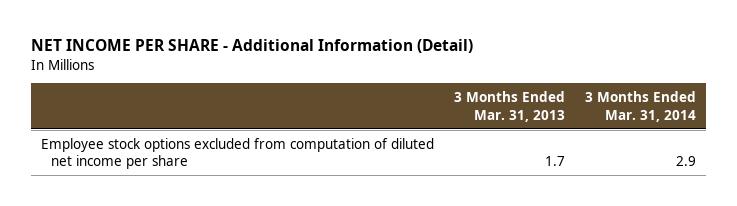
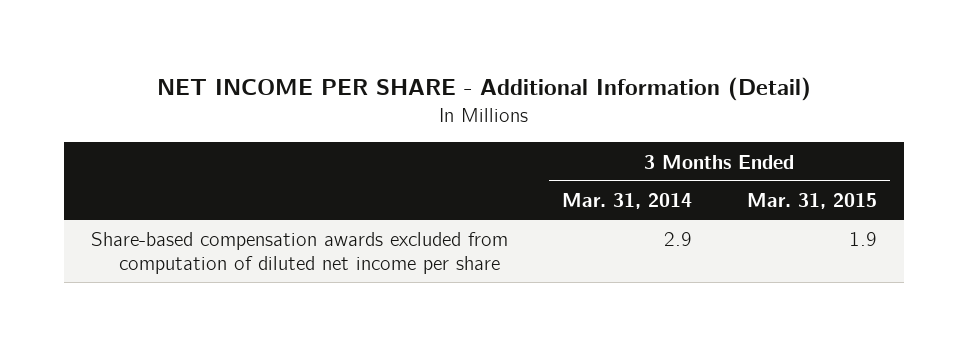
[453,91,565,122] 3 Months Ended Mar. 31, 2013 -> none
none -> [746,193,877,210] Mar. 31, 2015
[40,137,434,170] Employee stock options excluded from computation of diluted net income per share -> [91,232,509,274] Share-based compensation awards excluded from computation of diluted net income per share

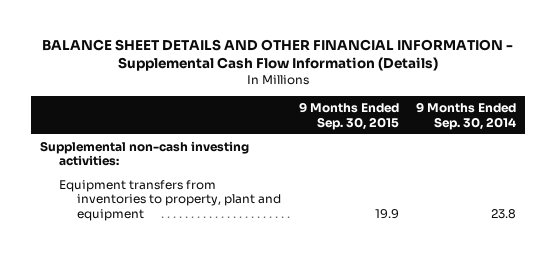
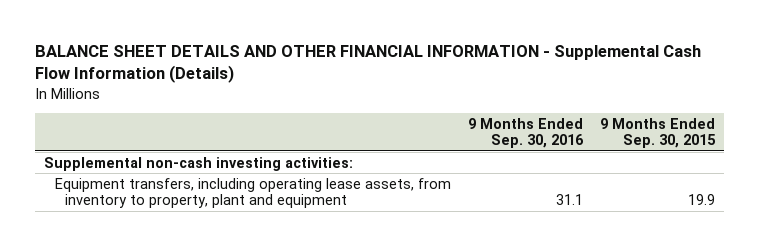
[416,102,517,130] 9 Months Ended Sep. 30, 2014 -> none
none -> [467,117,584,149] 9 Months Ended Sep. 30, 2016
[58,179,282,221] Equipment transfers from inventories to property, plant and equipment -> [54,177,451,209] Equipment transfers, including operating lease assets, from inventory to property, plant and equipment

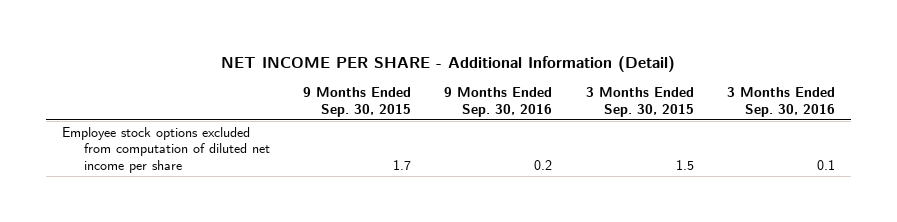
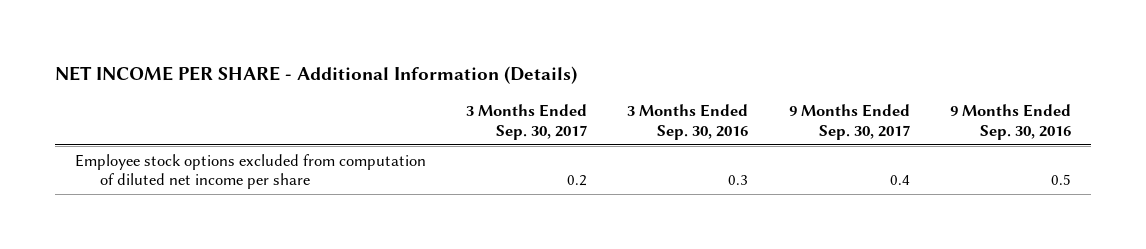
[221,55,676,72] NET INCOME PER SHARE - Additional Information (Detail) -> [55,66,578,85] NET INCOME PER SHARE - Additional Information (Details)
[303,87,412,117] 9 Months Ended Sep. 30, 2015 -> none
[585,87,694,117] 3 Months Ended Sep. 30, 2015 -> none
none -> [466,104,588,140] 3 Months Ended Sep. 30, 2017
none -> [788,104,910,140] 9 Months Ended Sep. 30, 2017
[534,159,553,170] 0.2 -> [1050,174,1071,186] 0.5
[816,159,835,170] 0.1 -> [728,175,749,186] 0.3

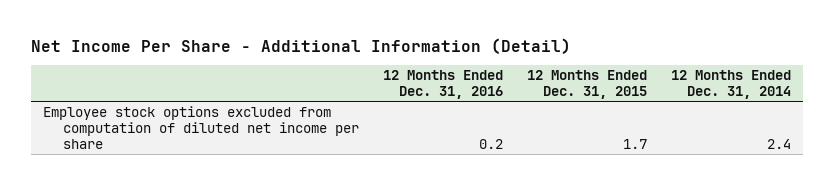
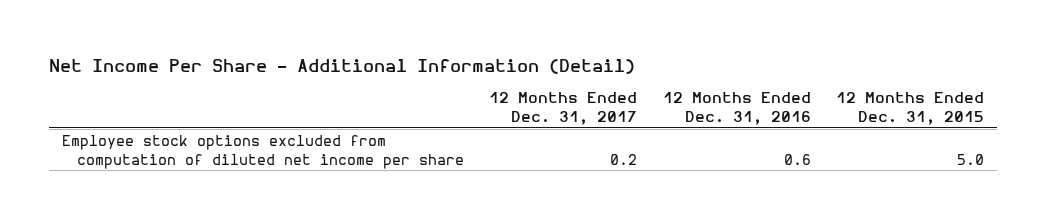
[670,69,791,99] 12 Months Ended Dec. 31, 2014 -> none
none -> [489,92,638,126] 12 Months Ended Dec. 31, 2017
[479,139,504,150] 0.2 -> [783,153,811,165] 0.6
[622,139,647,150] 1.7 -> [957,153,985,165] 5.0

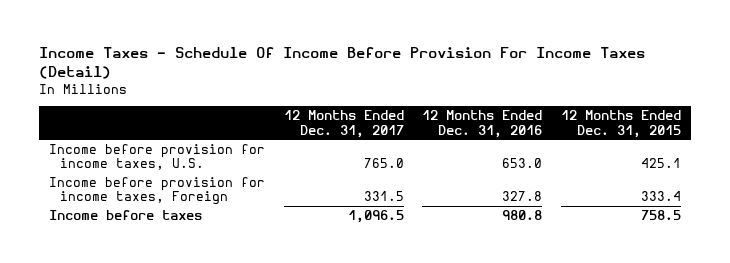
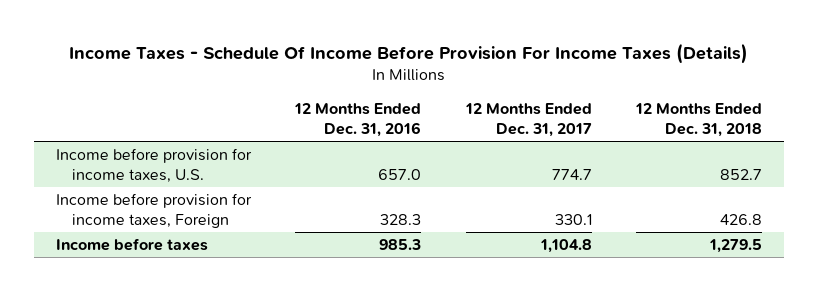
[39,47,646,80] Income Taxes - Schedule Of Income Before Provision For Income Taxes (Detail) -> [69,42,749,64] Income Taxes - Schedule Of Income Before Provision For Income Taxes (Details)
[561,110,682,138] 12 Months Ended Dec. 31, 2015 -> none
none -> [634,102,762,137] 12 Months Ended Dec. 31, 2018
[363,158,404,169] 765.0 -> [551,169,592,181] 774.7
[502,158,543,169] 653.0 -> [378,169,422,181] 657.0
[363,191,404,202] 331.5 -> [554,214,592,226] 330.1
[502,191,543,202] 327.8 -> [380,214,422,226] 328.3
[347,209,404,223] 1,096.5 -> [539,238,592,253] 1,104.8
[502,209,543,220] 980.8 -> [379,238,422,250] 985.3

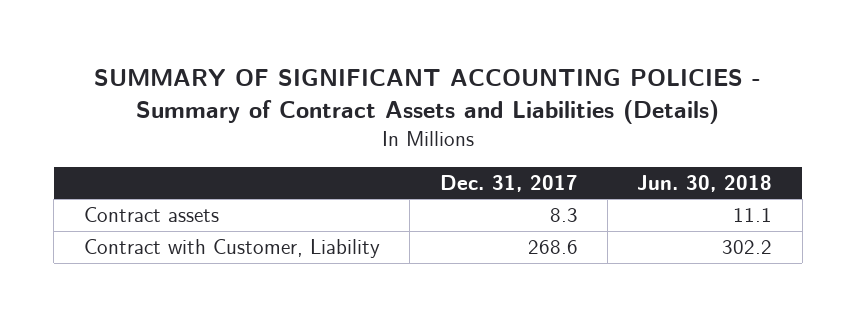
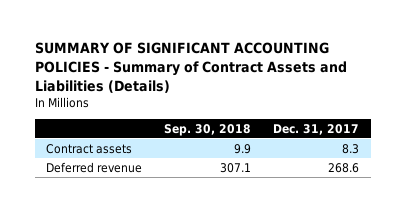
[637,174,773,192] Jun. 30, 2018 -> none
none -> [164,123,252,136] Sep. 30, 2018
[83,239,380,259] Contract with Customer, Liability -> [45,161,142,173] Deferred revenue

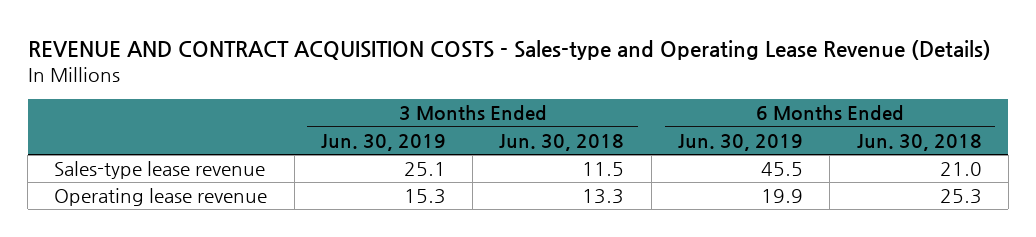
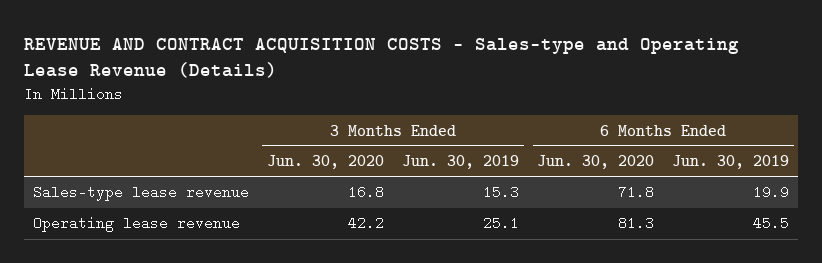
[499,133,625,151] Jun. 30, 2018 -> none
[856,133,982,151] Jun. 30, 2018 -> none
none -> [266,155,384,170] Jun. 30, 2020
none -> [537,155,655,170] Jun. 30, 2020
[403,162,446,177] 25.1 -> [483,185,520,200] 15.3
[760,162,803,177] 45.5 -> [753,185,790,200] 19.9
[403,189,446,205] 15.3 -> [483,216,520,231] 25.1
[760,189,803,204] 19.9 -> [753,216,790,231] 45.5

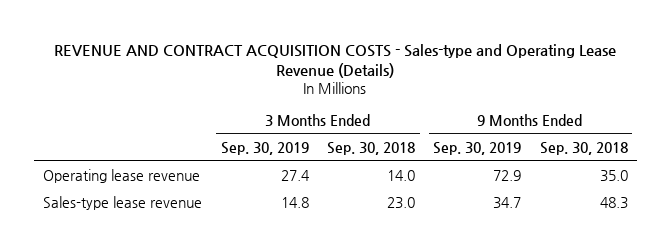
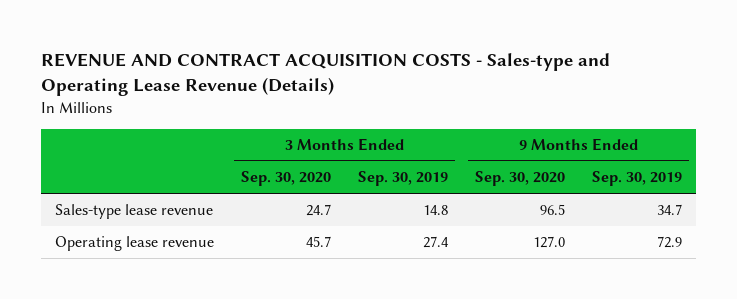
[326,141,415,155] Sep. 30, 2018 -> none
[539,141,628,155] Sep. 30, 2018 -> none
none -> [240,171,331,187] Sep. 30, 2020
none -> [475,171,566,187] Sep. 30, 2020
[43,169,201,184] Operating lease revenue -> [54,236,214,252] Operating lease revenue

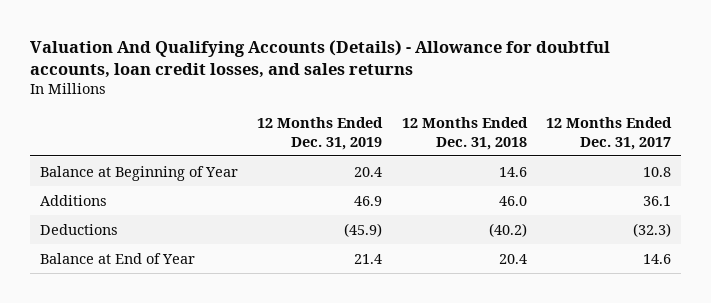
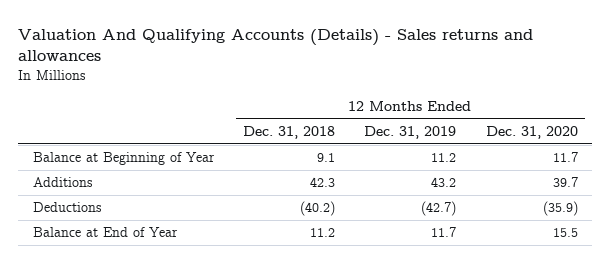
[30,39,611,78] Valuation And Qualifying Accounts (Details) - Allowance for doubtful accounts, loan credit losses, and sales returns -> [18,28,534,62] Valuation And Qualifying Accounts (Details) - Sales returns and allowances
[546,117,673,150] 12 Months Ended Dec. 31, 2017 -> none
none -> [485,126,578,140] Dec. 31, 2020
[354,166,383,177] 20.4 -> [431,153,457,163] 11.2
[498,166,527,177] 14.6 -> [317,153,336,163] 9.1
[354,195,383,206] 46.9 -> [431,177,457,188] 43.2
[498,195,527,206] 46.0 -> [310,177,336,188] 42.3
[344,222,383,237] (45.9) -> [421,201,457,217] (42.7)
[354,253,383,264] 21.4 -> [431,227,457,238] 11.7
[498,253,527,264] 20.4 -> [310,228,336,238] 11.2

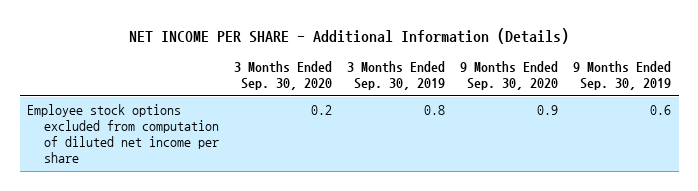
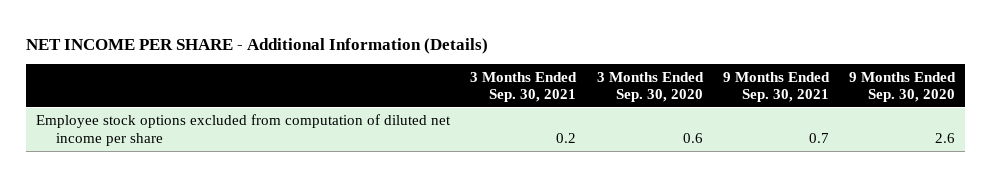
[346,61,445,91] 3 Months Ended Sep. 30, 2019 -> none
[572,61,671,91] 9 Months Ended Sep. 30, 2019 -> none
none -> [470,71,578,103] 3 Months Ended Sep. 30, 2021
none -> [722,71,830,103] 9 Months Ended Sep. 30, 2021
[310,105,332,116] 0.2 -> [682,132,703,143] 0.6
[536,105,558,116] 0.9 -> [934,132,955,143] 2.6

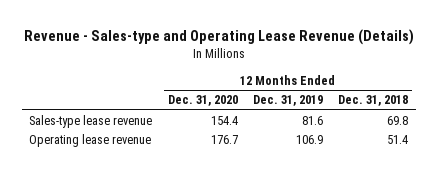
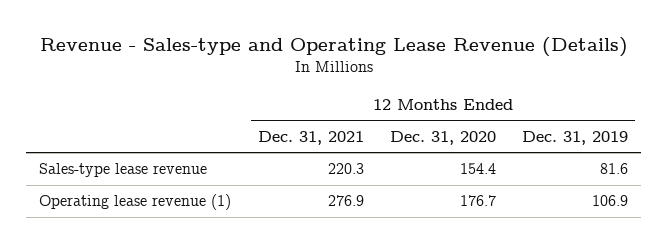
[338,95,409,107] Dec. 31, 2018 -> none
none -> [257,130,364,145] Dec. 31, 2021
[29,134,152,148] Operating lease revenue -> [39,194,232,211] Operating lease revenue (1)

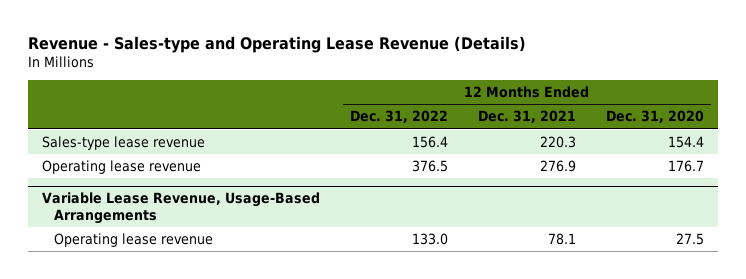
[522,130,629,145] Dec. 31, 2019 -> none
none -> [350,110,449,124] Dec. 31, 2022
[39,194,232,211] Operating lease revenue (1) -> [42,159,202,174] Operating lease revenue
none -> [42,192,321,224] Variable Lease Revenue, Usage-Based Arrangements
none -> [54,232,214,247] Operating lease revenue

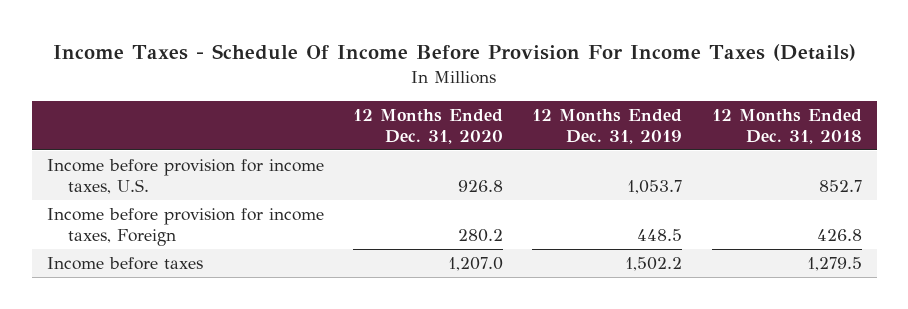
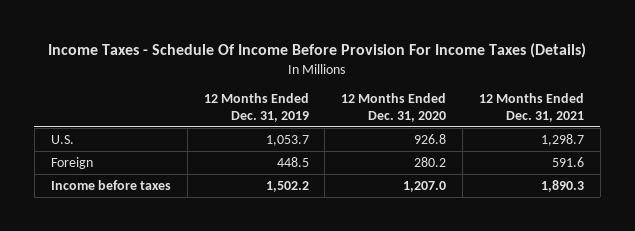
[711,109,862,144] 12 Months Ended Dec. 31, 2018 -> none
none -> [478,92,584,122] 12 Months Ended Dec. 31, 2021
[46,159,324,194] Income before provision for income taxes, U.S. -> [50,134,74,144] U.S.
[46,208,324,246] Income before provision for income taxes, Foreign -> [50,156,93,169] Foreign

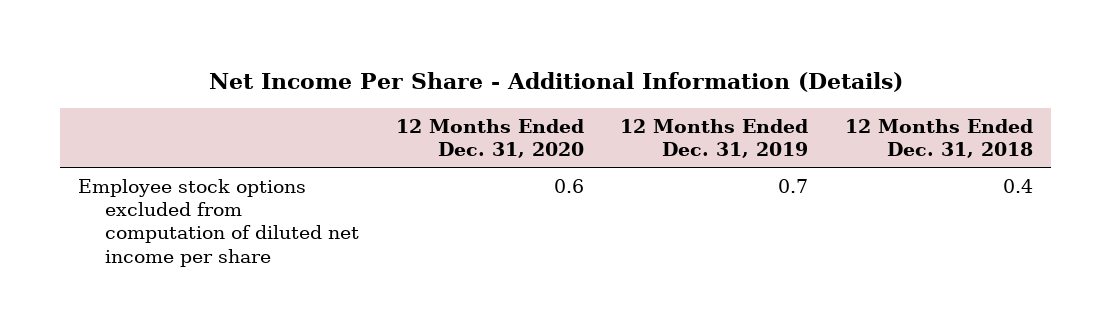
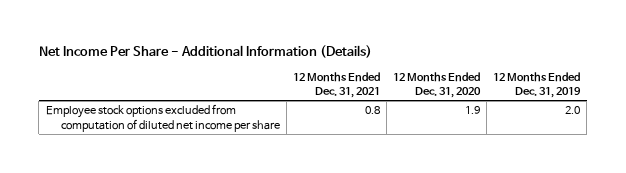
[844,118,1033,159] 12 Months Ended Dec. 31, 2018 -> none
none -> [292,71,380,98] 12 Months Ended Dec. 31, 2021
[553,179,584,194] 0.6 -> [464,106,480,115] 1.9
[778,179,809,194] 0.7 -> [565,106,581,115] 2.0

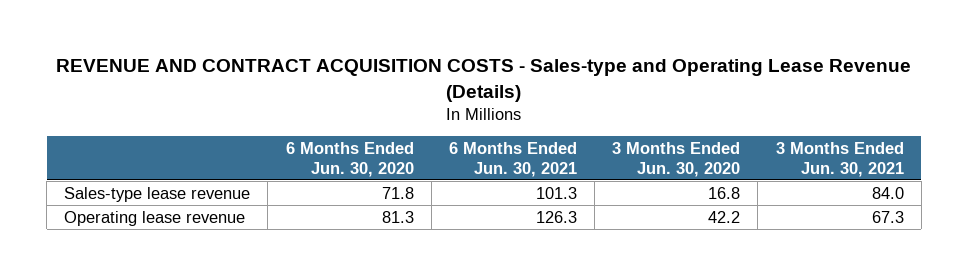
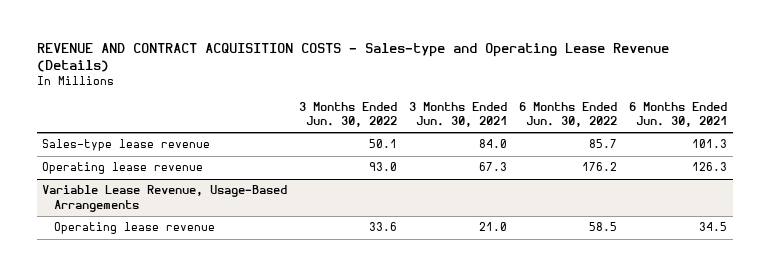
[285,141,414,177] 6 Months Ended Jun. 30, 2020 -> none
[612,141,741,177] 3 Months Ended Jun. 30, 2020 -> none
none -> [299,102,398,128] 3 Months Ended Jun. 30, 2022
none -> [519,102,618,128] 6 Months Ended Jun. 30, 2022
none -> [42,185,288,212] Variable Lease Revenue, Usage-Based Arrangements
none -> [54,222,216,235] Operating lease revenue

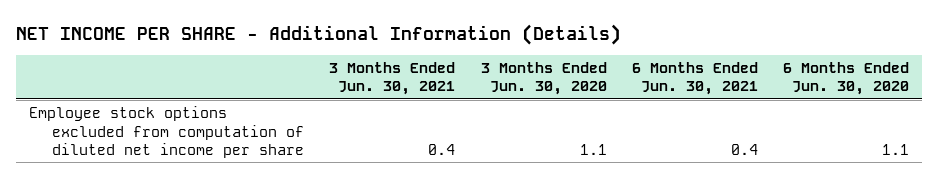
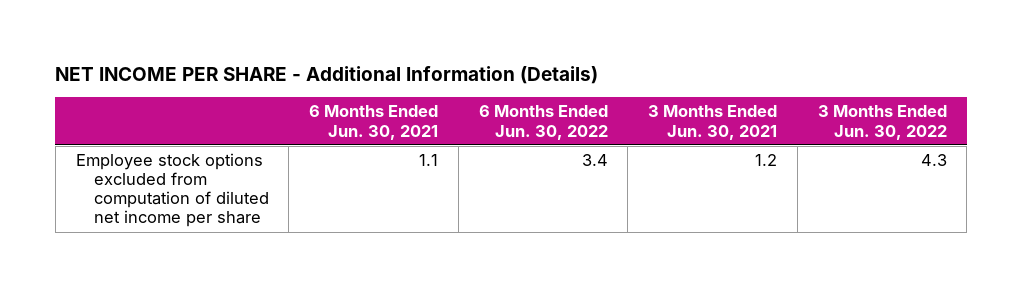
[480,61,607,96] 3 Months Ended Jun. 30, 2020 -> none
[783,61,910,96] 6 Months Ended Jun. 30, 2020 -> none
none -> [478,105,608,140] 6 Months Ended Jun. 30, 2022
none -> [817,105,947,140] 3 Months Ended Jun. 30, 2022
[428,143,456,155] 0.4 -> [755,153,778,166] 1.2
[730,143,758,155] 0.4 -> [419,153,439,166] 1.1

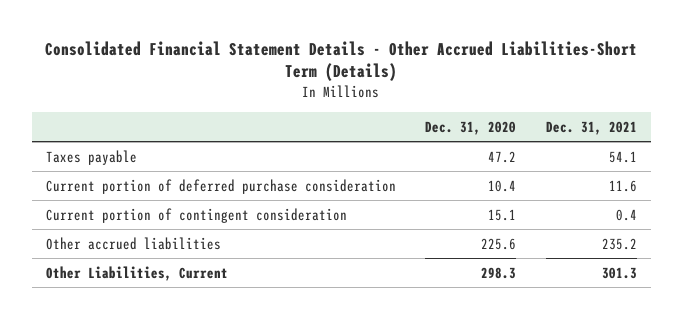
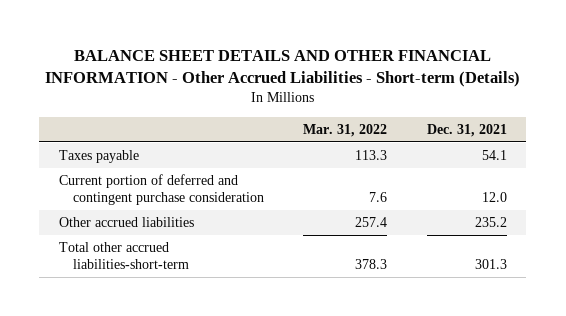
[45,40,638,82] Consolidated Financial Statement Details - Other Accrued Liabilities-Short Term (Details) -> [44,50,520,88] BALANCE SHEET DETAILS AND OTHER FINANCIAL INFORMATION - Other Accrued Liabilities - Short-term (Details)
[425,120,517,135] Dec. 31, 2020 -> none
none -> [303,123,388,137] Mar. 31, 2022
[46,207,348,223] Current portion of contingent consideration -> none
[46,178,397,194] Current portion of deferred purchase consideration -> [59,174,265,206] Current portion of deferred and contingent purchase consideration
[608,179,637,192] 11.6 -> [481,192,507,203] 12.0
[46,265,229,281] Other Liabilities, Current -> [59,242,190,270] Total other accrued liabilities-short-term

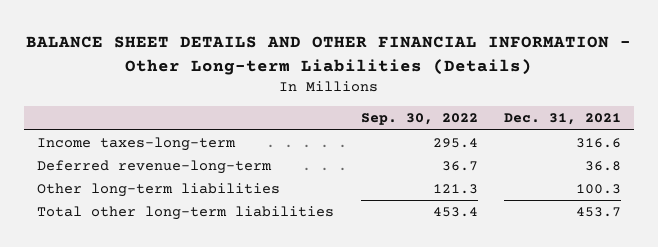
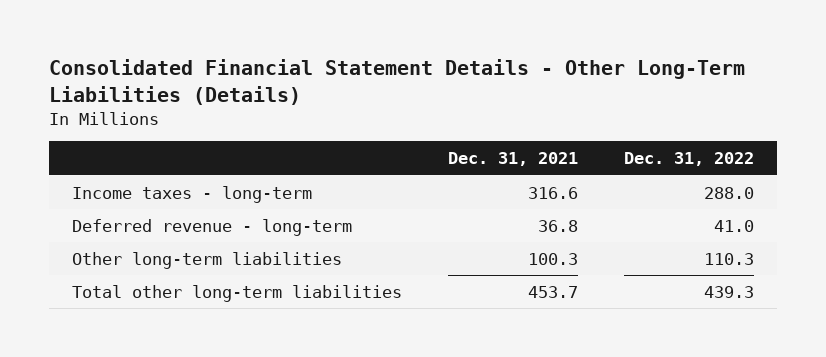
[26,36,632,75] BALANCE SHEET DETAILS AND OTHER FINANCIAL INFORMATION - Other Long-term Liabilities (Details) -> [49,59,746,105] Consolidated Financial Statement Details - Other Long-Term Liabilities (Details)
[360,113,478,126] Sep. 30, 2022 -> none
none -> [623,152,754,167] Dec. 31, 2022
[37,137,237,152] Income taxes-long-term -> [72,185,313,203] Income taxes - long-term
[37,160,273,175] Deferred revenue-long-term -> [72,218,353,236] Deferred revenue - long-term

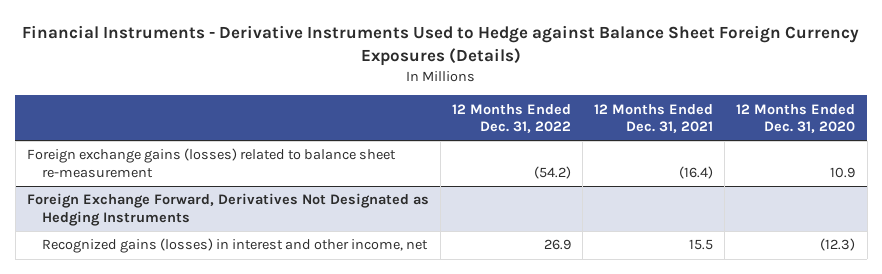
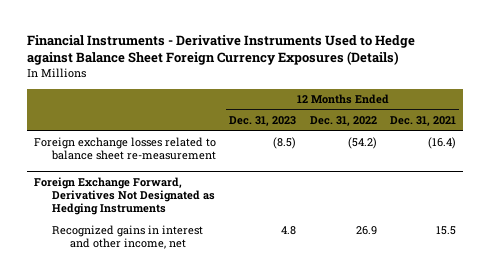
[736,103,856,134] 12 Months Ended Dec. 31, 2020 -> none
none -> [229,116,297,127] Dec. 31, 2023
[26,148,396,178] Foreign exchange gains (losses) related to balance sheet re-measurement -> [33,136,216,160] Foreign exchange losses related to balance sheet re-measurement
[42,238,429,254] Recognized gains (losses) in interest and other income, net -> [51,224,203,249] Recognized gains in interest and other income, net

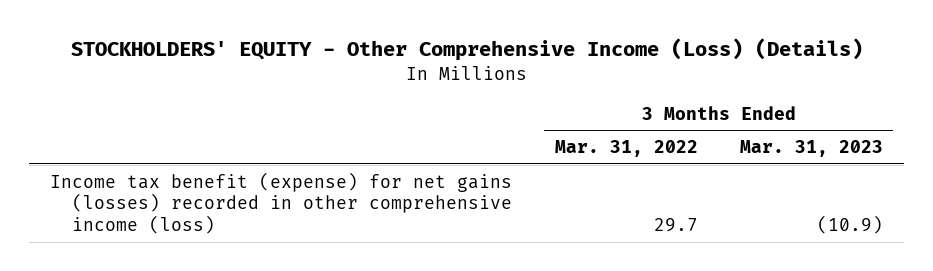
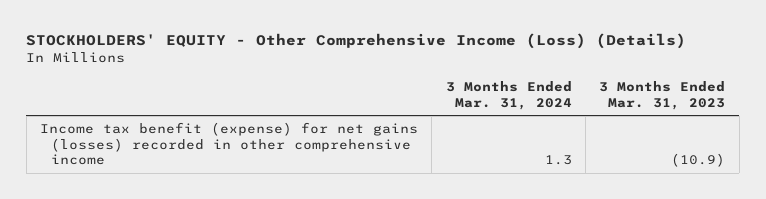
[554,140,698,158] Mar. 31, 2022 -> none
none -> [445,81,572,111] 3 Months Ended Mar. 31, 2024
[50,171,513,235] Income tax benefit (expense) for net gains (losses) recorded in other comprehensive income (loss) -> [40,121,419,166] Income tax benefit (expense) for net gains (losses) recorded in other comprehensive income

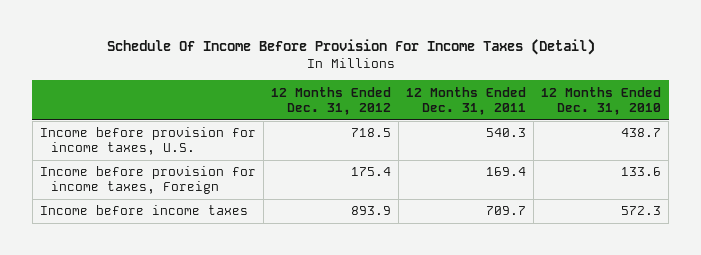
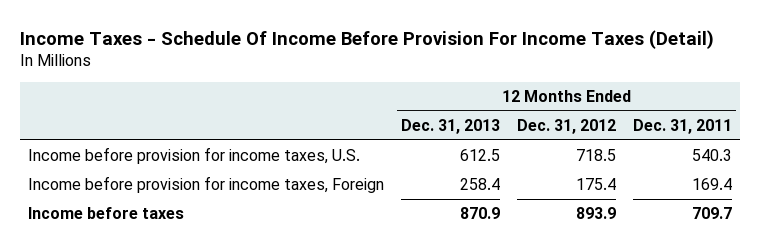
[106,39,595,56] Schedule Of Income Before Provision For Income Taxes (Detail) -> [19,29,714,49] Income Taxes - Schedule Of Income Before Provision For Income Taxes (Detail)
[541,86,662,115] 12 Months Ended Dec. 31, 2010 -> none
none -> [401,118,501,134] Dec. 31, 2013
[39,205,248,216] Income before income taxes -> [28,207,185,220] Income before taxes

